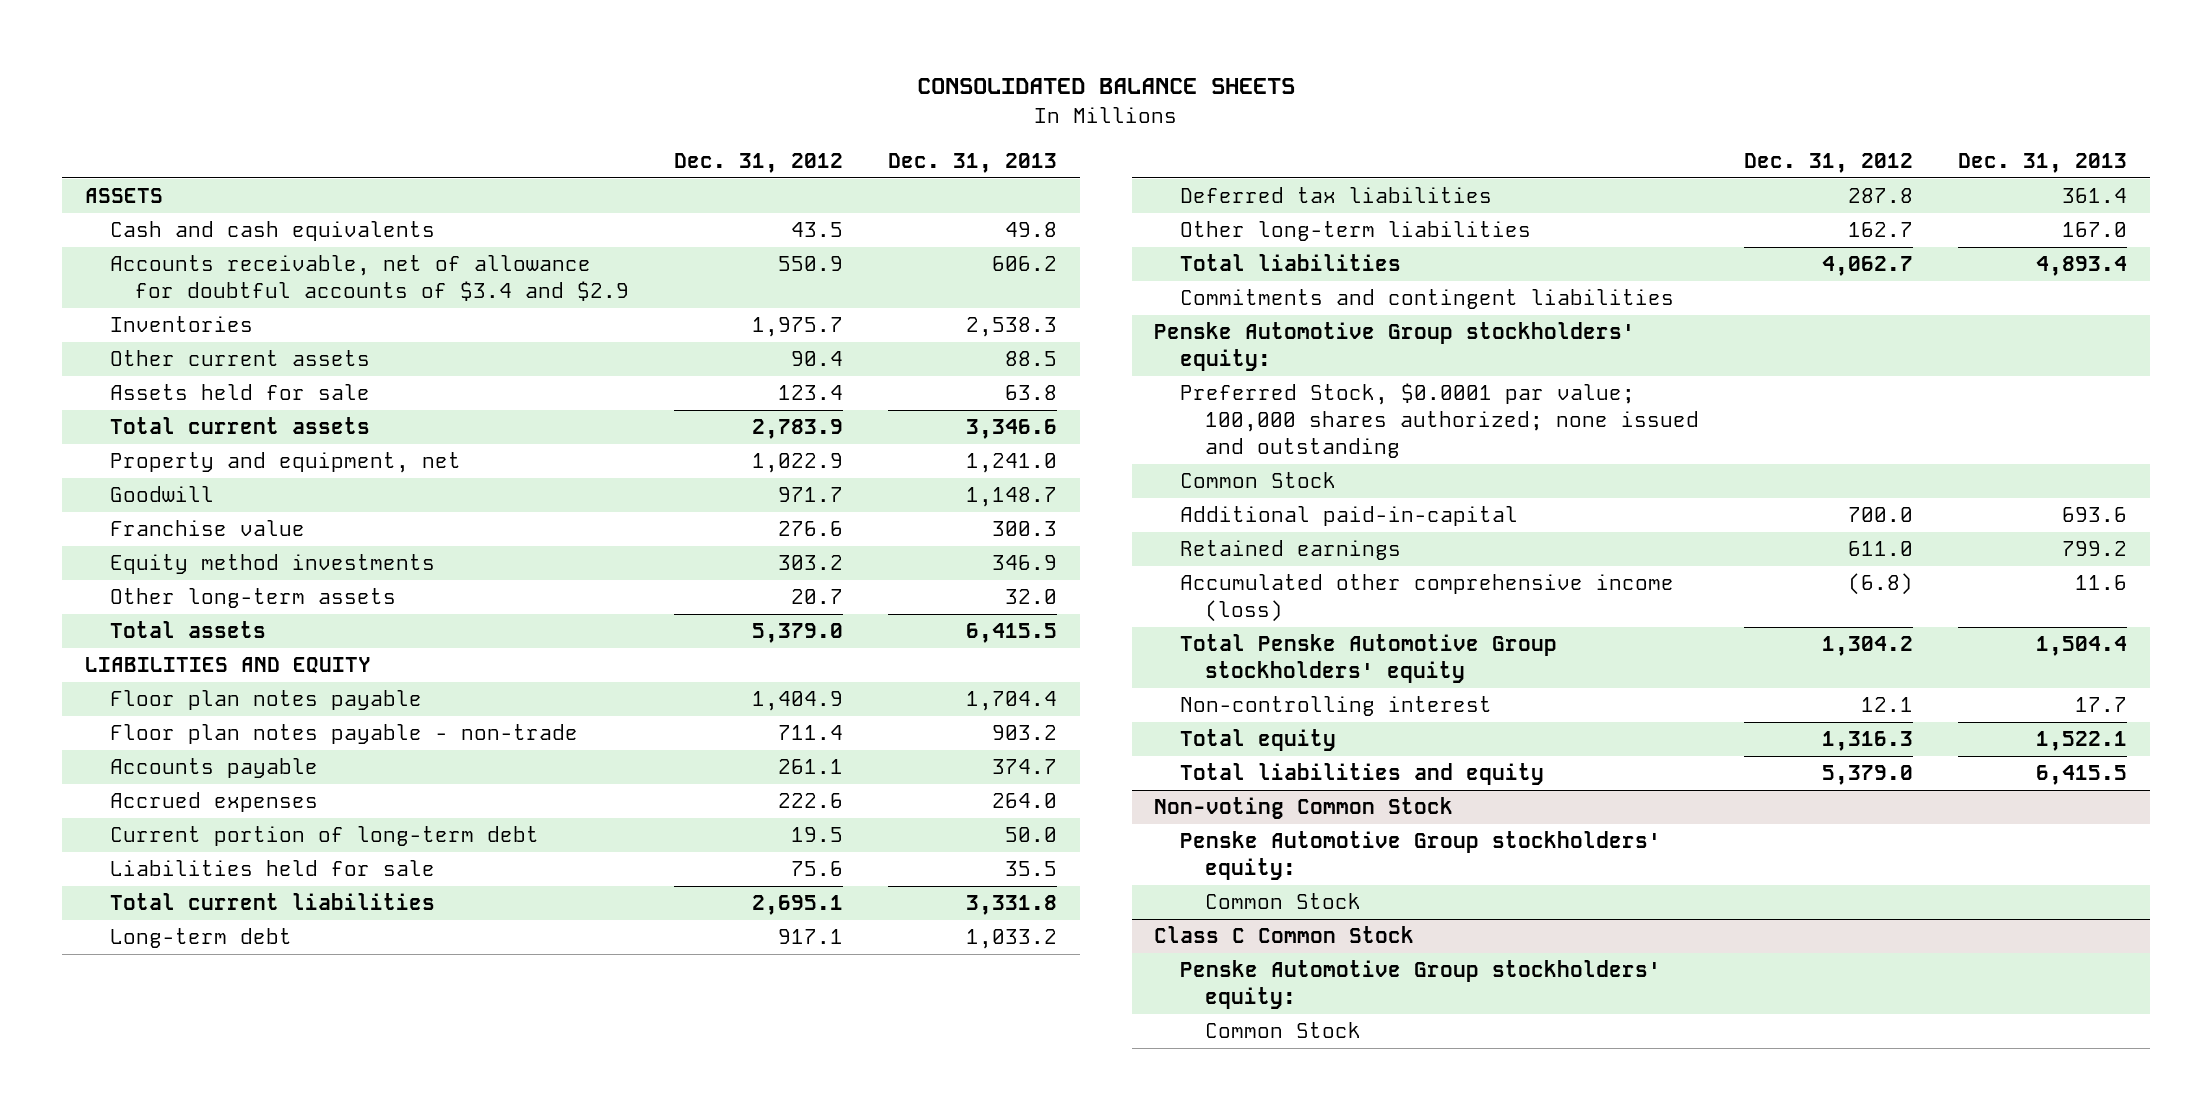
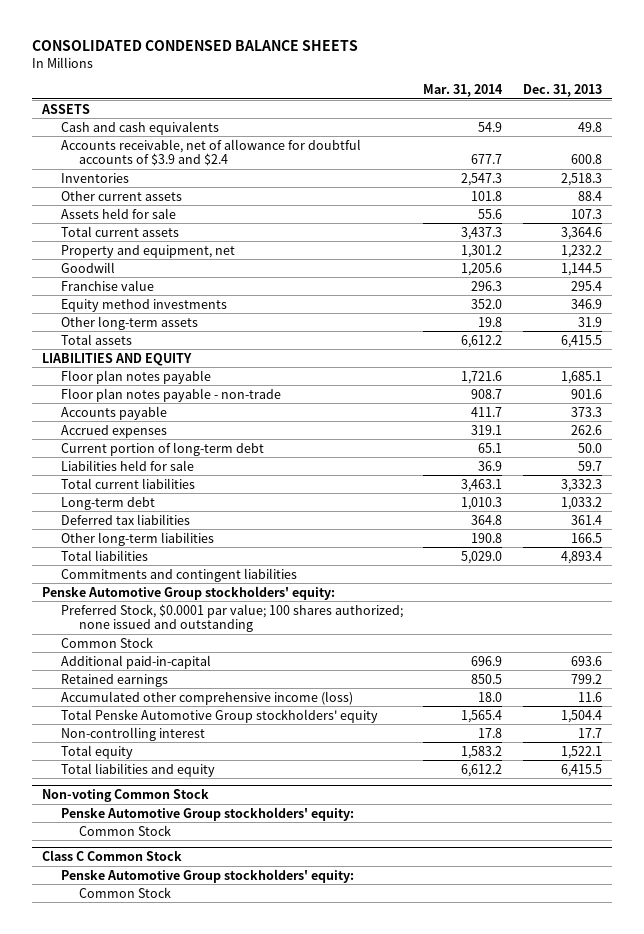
[916,78,1295,95] CONSOLIDATED BALANCE SHEETS -> [32,40,359,52] CONSOLIDATED CONDENSED BALANCE SHEETS
[674,152,844,173] Dec. 31, 2012 -> none
none -> [423,84,504,98] Mar. 31, 2014
[109,255,630,302] Accounts receivable, net of allowance for doubtful accounts of $3.4 and $2.9 -> [60,138,361,167] Accounts receivable, net of allowance for doubtful accounts of $3.9 and $2.4
[992,256,1058,272] 606.2 -> [570,154,602,165] 600.8
[966,317,1058,338] 2,538.3 -> [560,172,602,186] 2,518.3
[1005,351,1058,367] 88.5 -> [577,190,602,201] 88.4
[1005,385,1058,401] 63.8 -> [570,208,602,219] 107.3
[966,419,1058,440] 3,346.6 -> [560,226,602,240] 3,364.6
[966,453,1058,474] 1,241.0 -> [560,244,602,258] 1,232.2
[966,487,1058,508] 1,148.7 -> [560,262,602,276] 1,144.5
[992,521,1058,537] 300.3 -> [570,280,602,291] 295.4
[1005,589,1058,605] 32.0 -> [577,316,602,327] 31.9
[966,691,1058,712] 1,704.4 -> [560,370,602,384] 1,685.1
[992,725,1058,741] 903.2 -> [570,388,602,399] 901.6
[992,759,1058,775] 374.7 -> [570,406,602,417] 373.3
[992,793,1058,809] 264.0 -> [570,424,602,435] 262.6
[1005,861,1058,877] 35.5 -> [577,460,602,471] 59.7
[966,895,1058,916] 3,331.8 -> [560,478,602,492] 3,332.3
[2062,222,2128,238] 167.0 -> [570,532,602,543] 166.5
[1179,383,1699,459] Preferred Stock, $0.0001 par value; 100,000 shares authorized; none issued and outstanding -> [60,603,403,633] Preferred Stock, $0.0001 par value; 100 shares authorized; none issued and outstanding

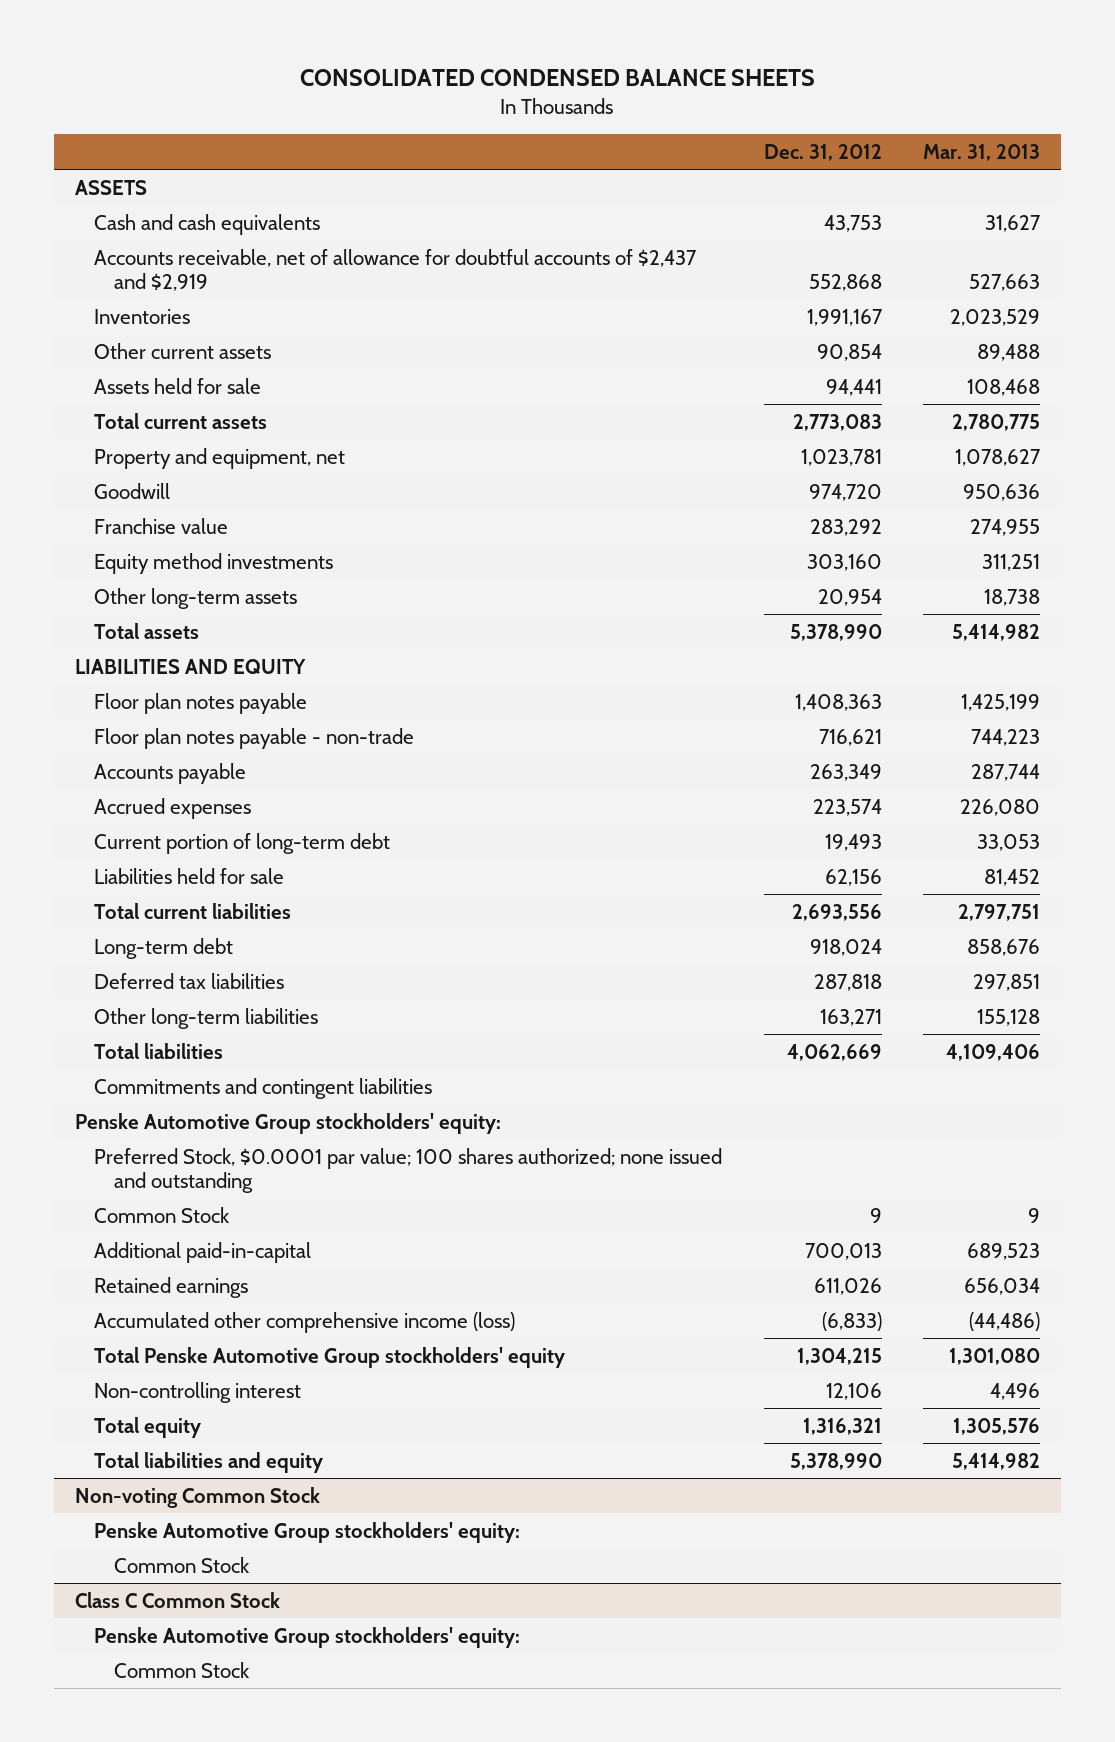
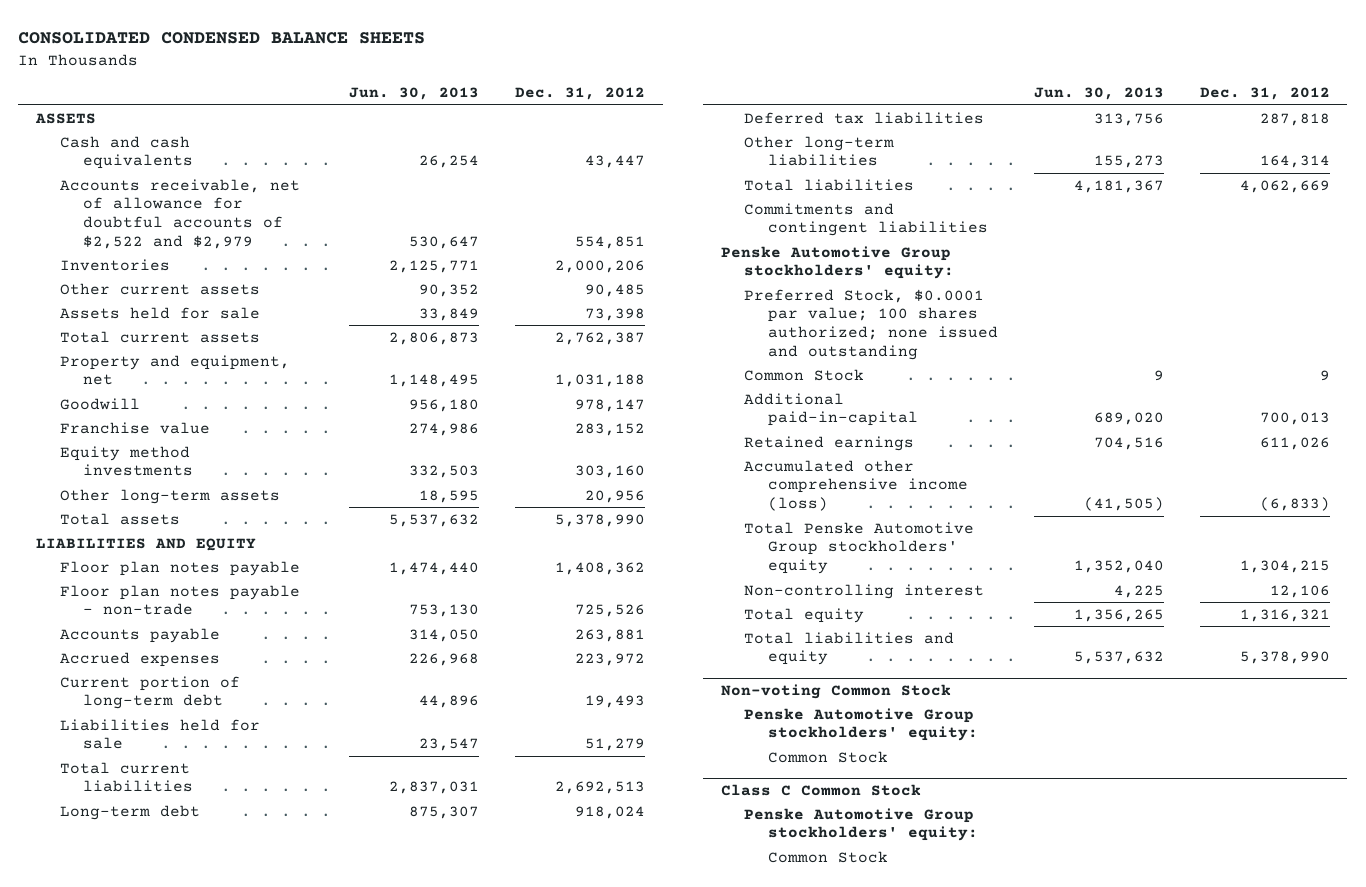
[922,143,1040,161] Mar. 31, 2013 -> none
none -> [349,87,480,101] Jun. 30, 2013
[823,214,882,232] 43,753 -> [585,155,646,169] 43,447
[94,248,698,291] Accounts receivable, net of allowance for doubtful accounts of $2,437 and $2,919 -> [59,178,300,249] Accounts receivable, net of allowance for doubtful accounts of $2,522 and $2,979
[808,273,882,291] 552,868 -> [575,235,646,249] 554,851
[806,308,883,326] 1,991,167 -> [555,259,646,273] 2,000,206
[816,343,882,361] 90,854 -> [585,283,646,297] 90,485
[825,378,882,396] 94,441 -> [585,307,646,321] 73,398
[792,413,882,431] 2,773,083 -> [555,331,646,345] 2,762,387
[800,448,882,466] 1,023,781 -> [555,374,646,388] 1,031,188
[808,483,882,501] 974,720 -> [575,398,646,412] 978,147
[809,518,882,536] 283,292 -> [575,422,646,436] 283,152
[817,588,882,606] 20,954 -> [585,489,646,503] 20,956
[794,693,882,711] 1,408,363 -> [555,561,646,575] 1,408,362
[818,728,882,746] 716,621 -> [575,604,646,618] 725,526
[809,763,882,781] 263,349 -> [575,628,646,642] 263,881
[812,798,882,816] 223,574 -> [575,652,646,666] 223,972
[824,868,882,886] 62,156 -> [585,738,646,752] 51,279
[791,903,882,921] 2,693,556 -> [555,781,646,795] 2,692,513
[819,1008,882,1026] 163,271 -> [1259,155,1330,169] 164,314

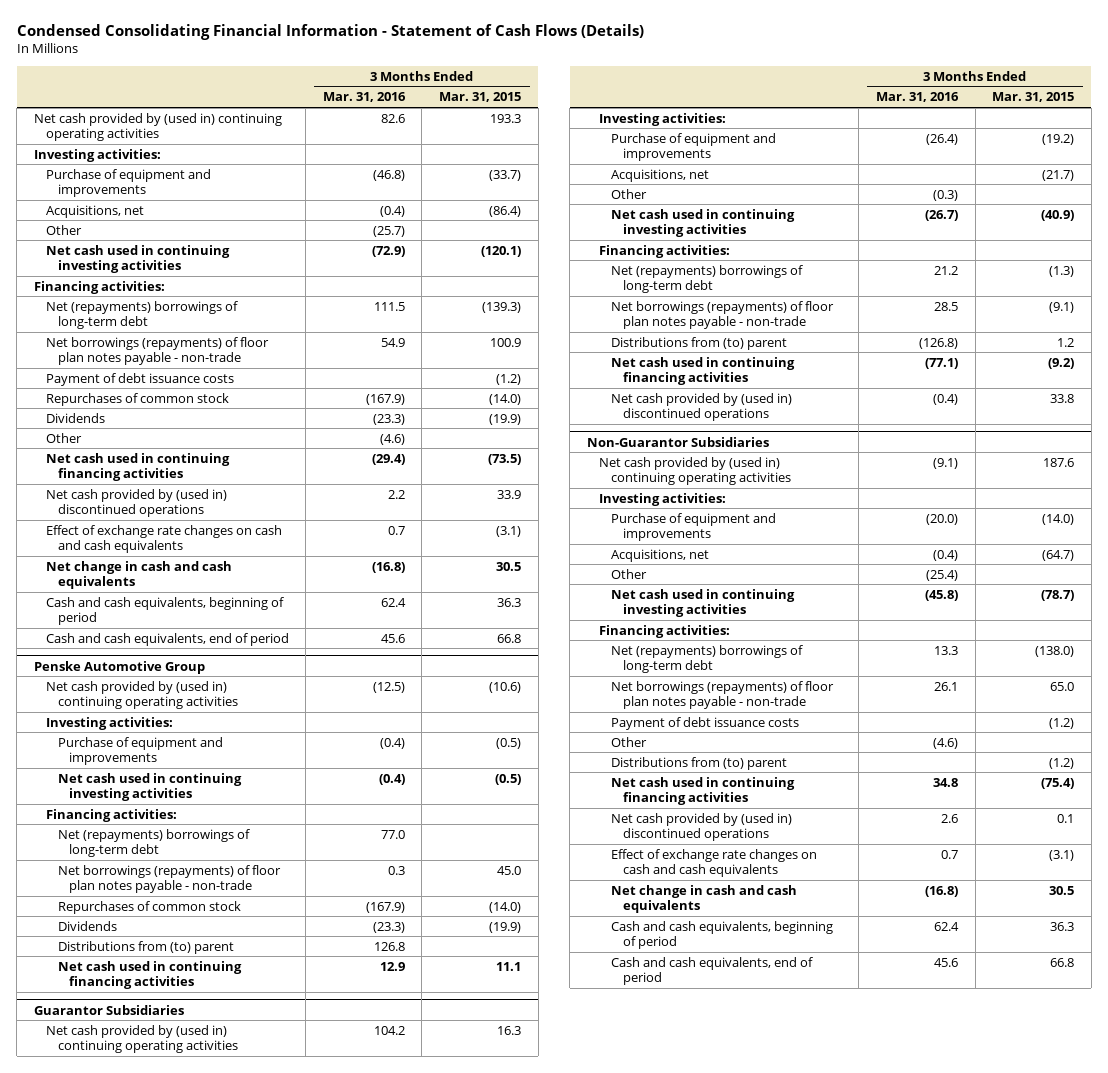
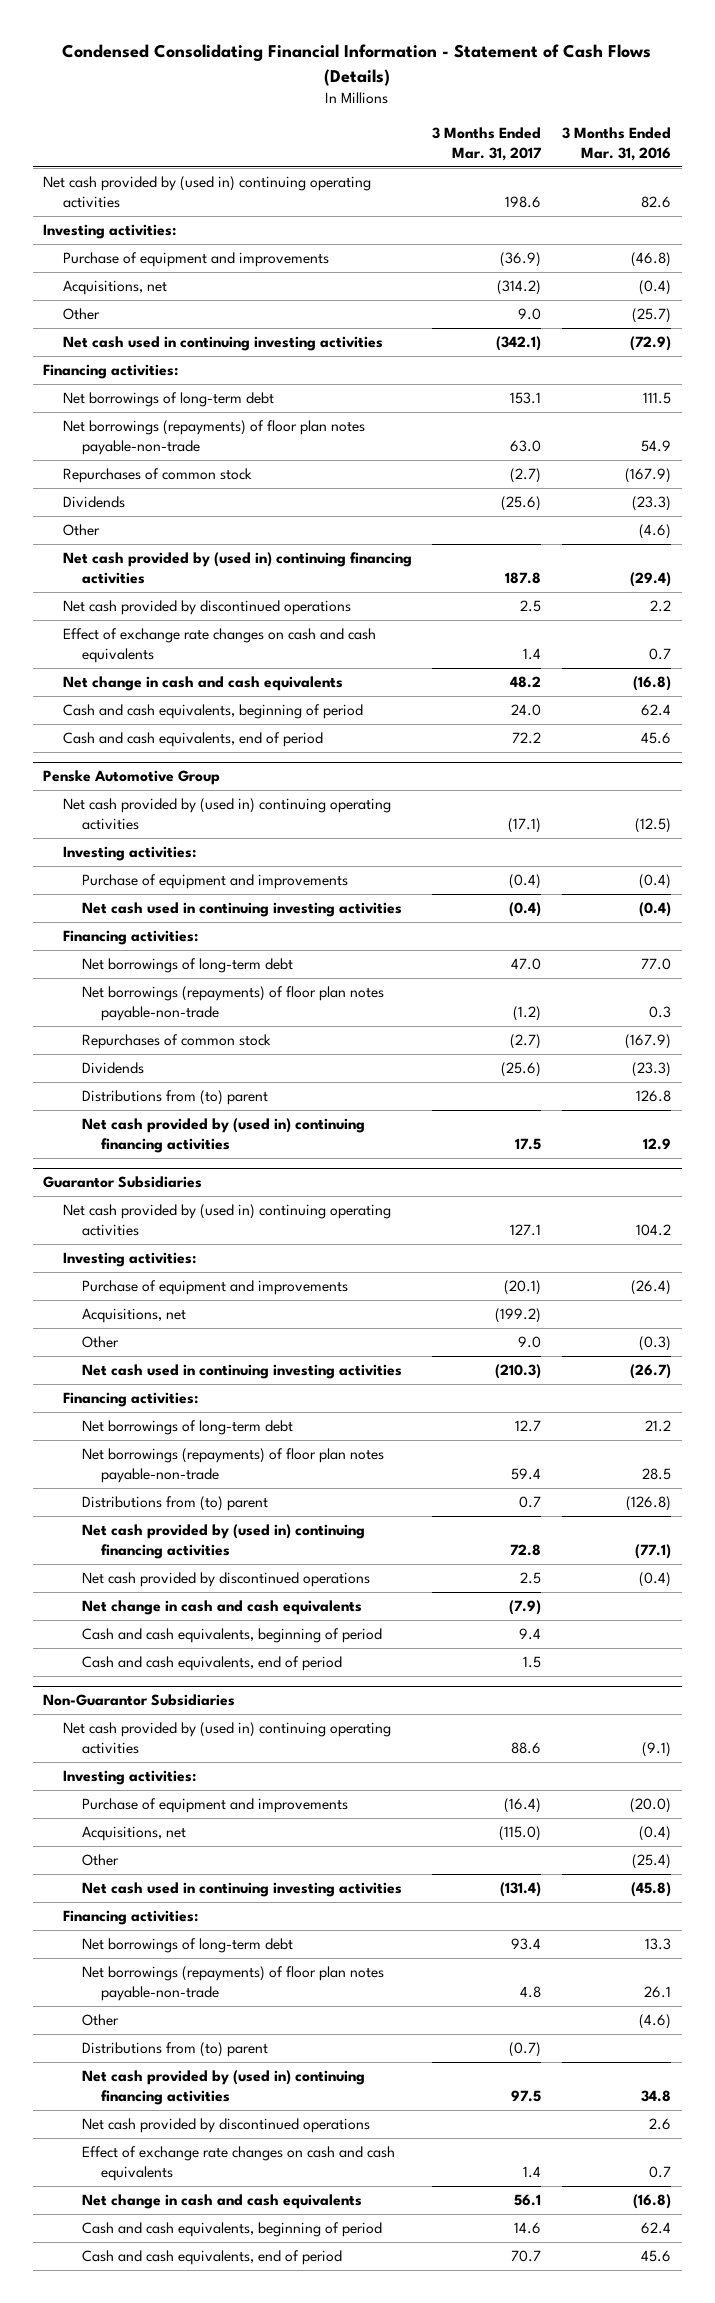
[439,92,522,103] Mar. 31, 2015 -> none
none -> [432,126,543,162] 3 Months Ended Mar. 31, 2017
[45,372,234,386] Payment of debt issuance costs -> none
[45,300,238,330] Net (repayments) borrowings of long-term debt -> [62,392,274,408] Net borrowings of long-term debt
[45,336,269,366] Net borrowings (repayments) of floor plan notes payable - non-trade -> [62,420,365,456] Net borrowings (repayments) of floor plan notes payable-non-trade
[45,452,230,482] Net cash used in continuing financing activities -> [62,552,412,585] Net cash provided by (used in) continuing financing activities
[45,488,227,518] Net cash provided by (used in) discontinued operations -> [62,600,351,616] Net cash provided by discontinued operations
[57,828,250,858] Net (repayments) borrowings of long-term debt -> [81,958,293,974] Net borrowings of long-term debt
[57,864,281,894] Net borrowings (repayments) of floor plan notes payable - non-trade -> [81,986,384,1022] Net borrowings (repayments) of floor plan notes payable-non-trade
[57,960,242,990] Net cash used in continuing financing activities -> [81,1118,365,1154] Net cash provided by (used in) continuing financing activities
[610,264,803,294] Net (repayments) borrowings of long-term debt -> [81,1420,293,1436] Net borrowings of long-term debt
[610,300,834,330] Net borrowings (repayments) of floor plan notes payable - non-trade -> [81,1448,384,1484] Net borrowings (repayments) of floor plan notes payable-non-trade
[610,356,795,386] Net cash used in continuing financing activities -> [81,1524,365,1560] Net cash provided by (used in) continuing financing activities
[610,392,792,422] Net cash provided by (used in) discontinued operations -> [81,1572,370,1588] Net cash provided by discontinued operations
none -> [81,1600,362,1616] Net change in cash and cash equivalents
none -> [81,1628,382,1644] Cash and cash equivalents, beginning of period
none -> [81,1656,342,1672] Cash and cash equivalents, end of period
[610,716,799,730] Payment of debt issuance costs -> none
[610,644,803,674] Net (repayments) borrowings of long-term debt -> [81,1938,293,1954] Net borrowings of long-term debt
[610,680,834,710] Net borrowings (repayments) of floor plan notes payable - non-trade -> [81,1966,384,2002] Net borrowings (repayments) of floor plan notes payable-non-trade
[610,776,795,806] Net cash used in continuing financing activities -> [81,2070,365,2106] Net cash provided by (used in) continuing financing activities
[610,812,792,842] Net cash provided by (used in) discontinued operations -> [81,2118,370,2134] Net cash provided by discontinued operations

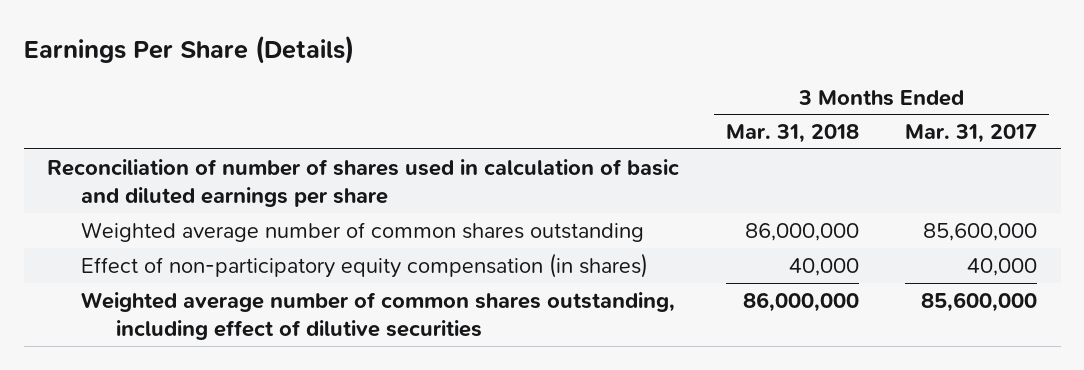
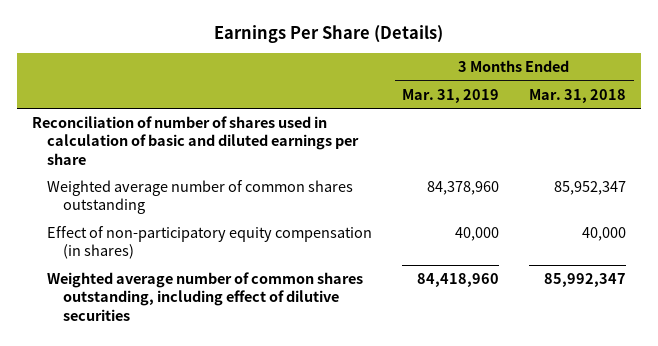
[905,124,1038,144] Mar. 31, 2017 -> none
none -> [402,88,500,103] Mar. 31, 2019
[744,222,859,241] 86,000,000 -> [554,180,627,195] 85,952,347
[742,291,859,312] 86,000,000 -> [544,272,627,287] 85,992,347

